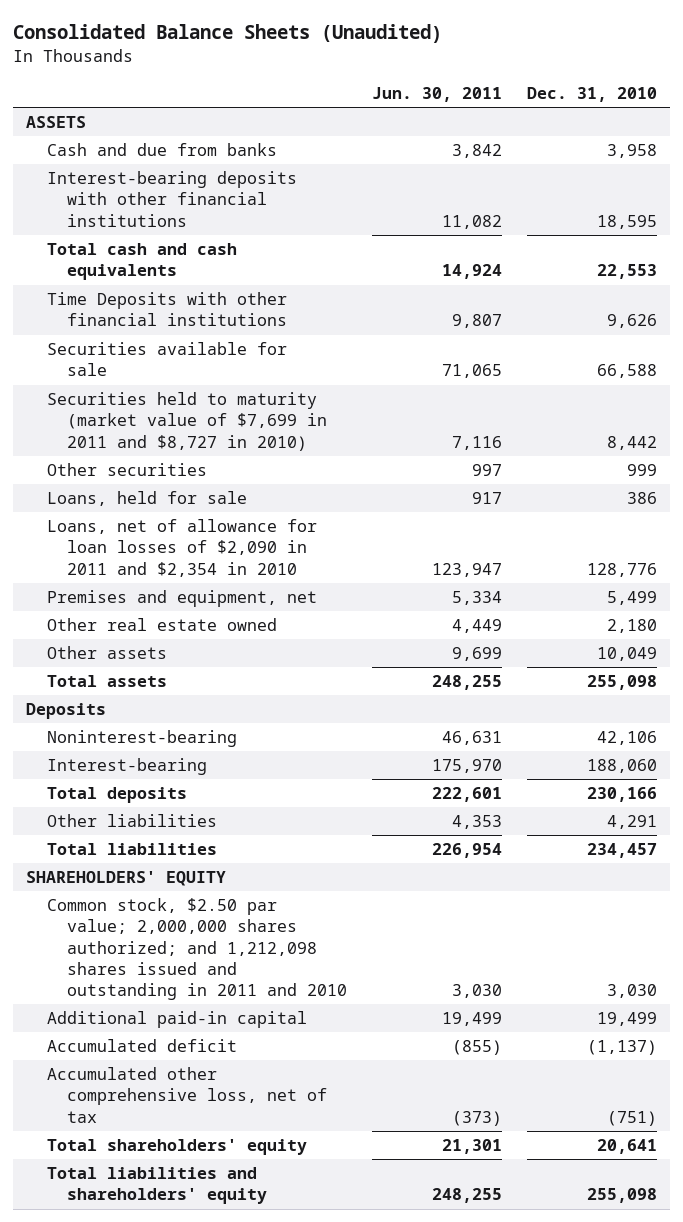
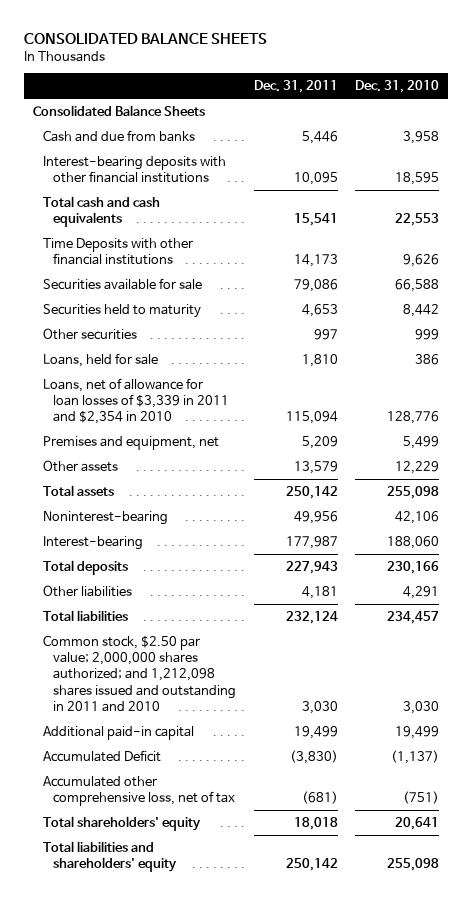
[13,24,443,44] Consolidated Balance Sheets (Unaudited) -> [24,32,268,44] CONSOLIDATED BALANCE SHEETS
[372,86,503,102] Jun. 30, 2011 -> none
none -> [253,80,338,94] Dec. 31, 2011
[25,116,86,129] ASSETS -> none
none -> [33,104,206,116] Consolidated Balance Sheets
[46,392,328,451] Securities held to maturity (market value of $7,699 in 2011 and $8,727 in 2010) -> [42,303,201,318] Securities held to maturity
[46,519,317,577] Loans, net of allowance for loan losses of $2,090 in 2011 and $2,354 in 2010 -> [42,377,229,425] Loans, net of allowance for loan losses of $3,339 in 2011 and $2,354 in 2010
[46,618,277,632] Other real estate owned -> none
[597,647,658,662] 10,049 -> [395,460,440,474] 12,229
[25,703,106,720] Deposits -> none
[25,871,226,887] SHAREHOLDERS' EQUITY -> none
[46,1039,237,1053] Accumulated deficit -> [42,749,161,762] Accumulated Deficit

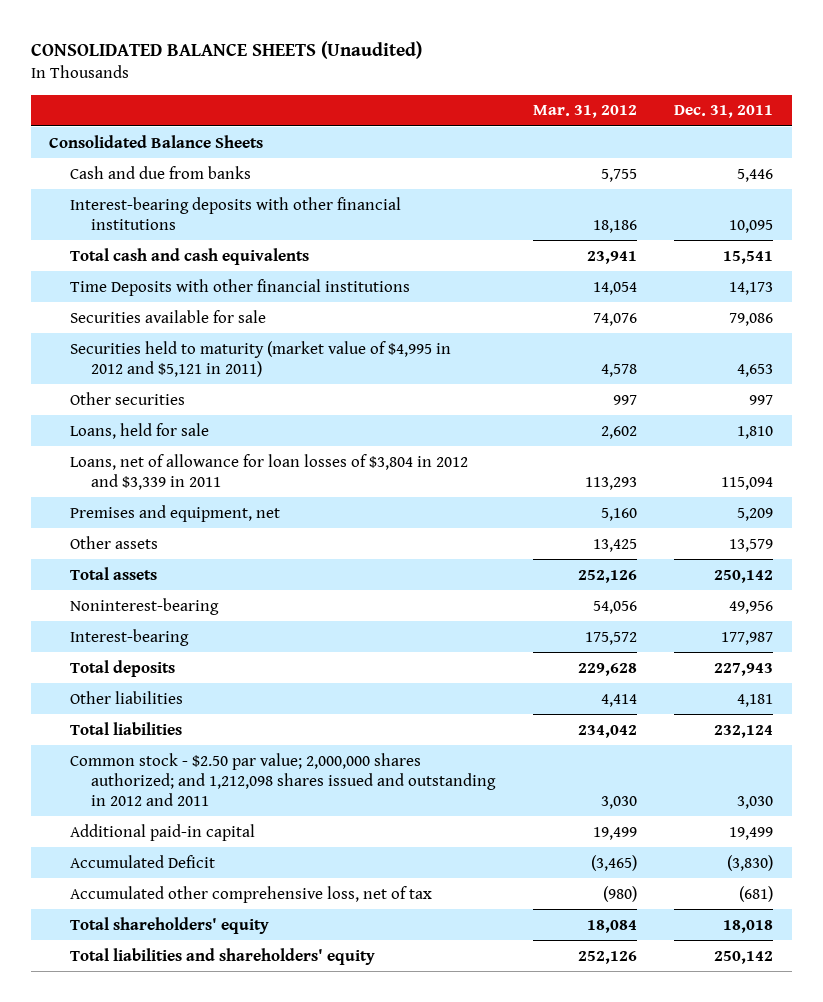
[24,32,268,44] CONSOLIDATED BALANCE SHEETS -> [30,41,422,60] CONSOLIDATED BALANCE SHEETS (Unaudited)
[355,80,440,94] Dec. 31, 2010 -> none
none -> [532,105,637,119] Mar. 31, 2012
[42,303,201,318] Securities held to maturity -> [70,340,452,377] Securities held to maturity (market value of $4,995 in 2012 and $5,121 in 2011)
[42,377,229,425] Loans, net of allowance for loan losses of $3,339 in 2011 and $2,354 in 2010 -> [70,453,469,490] Loans, net of allowance for loan losses of $3,804 in 2012 and $3,339 in 2011
[42,634,236,712] Common stock, $2.50 par value; 2,000,000 shares authorized; and 1,212,098 shares issued and outstanding in 2011 and 2010 -> [70,752,497,806] Common stock - $2.50 par value; 2,000,000 shares authorized; and 1,212,098 shares issued and outstanding in 2012 and 2011

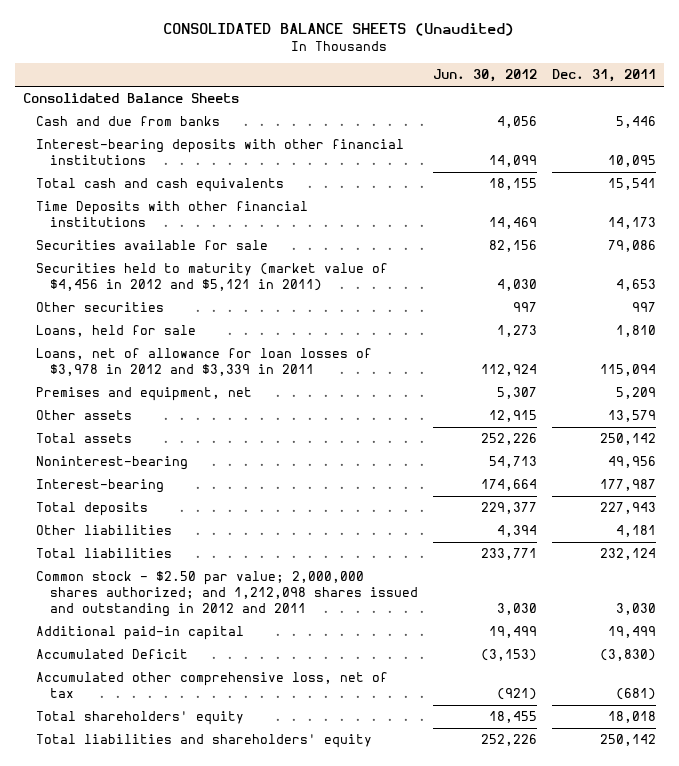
[532,105,637,119] Mar. 31, 2012 -> none
none -> [433,69,538,83] Jun. 30, 2012
[70,340,452,377] Securities held to maturity (market value of $4,995 in 2012 and $5,121 in 2011) -> [36,263,389,292] Securities held to maturity (market value of $4,456 in 2012 and $5,121 in 2011)
[70,453,469,490] Loans, net of allowance for loan losses of $3,804 in 2012 and $3,339 in 2011 -> [36,348,373,377] Loans, net of allowance for loan losses of $3,978 in 2012 and $3,339 in 2011

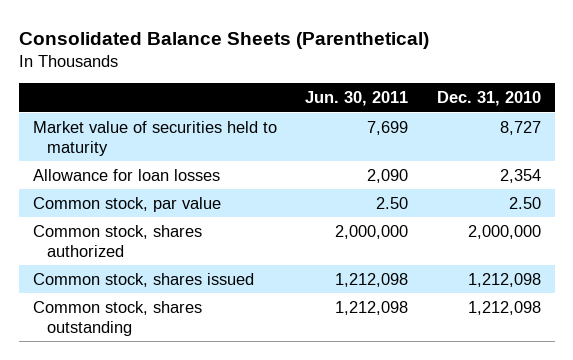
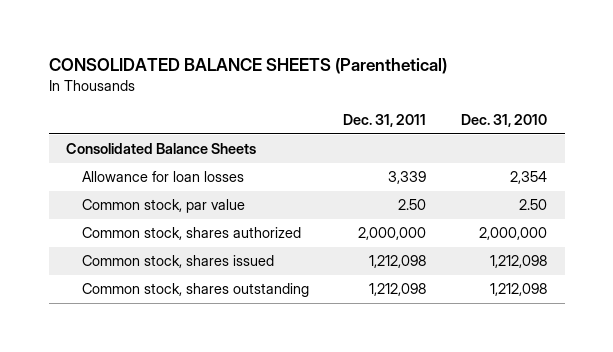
[18,31,429,49] Consolidated Balance Sheets (Parenthetical) -> [48,58,447,75] CONSOLIDATED BALANCE SHEETS (Parenthetical)
[305,91,409,107] Jun. 30, 2011 -> none
none -> [343,114,427,128] Dec. 31, 2011
[32,120,277,156] Market value of securities held to maturity -> none
none -> [66,143,257,155] Consolidated Balance Sheets

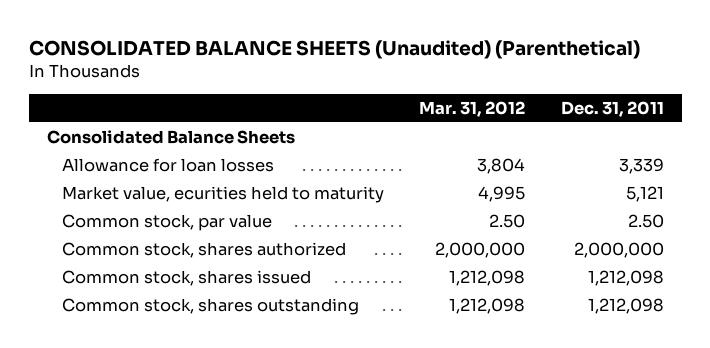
[48,58,447,75] CONSOLIDATED BALANCE SHEETS (Parenthetical) -> [28,39,640,59] CONSOLIDATED BALANCE SHEETS (Unaudited) (Parenthetical)
[461,114,548,128] Dec. 31, 2010 -> none
none -> [419,100,526,117] Mar. 31, 2012
none -> [62,186,385,204] Market value, ecurities held to maturity

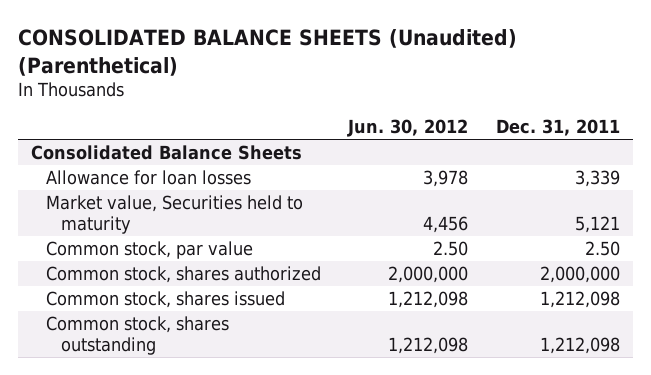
[419,100,526,117] Mar. 31, 2012 -> none
none -> [347,119,469,138] Jun. 30, 2012
[62,186,385,204] Market value, ecurities held to maturity -> [46,195,304,234] Market value, Securities held to maturity

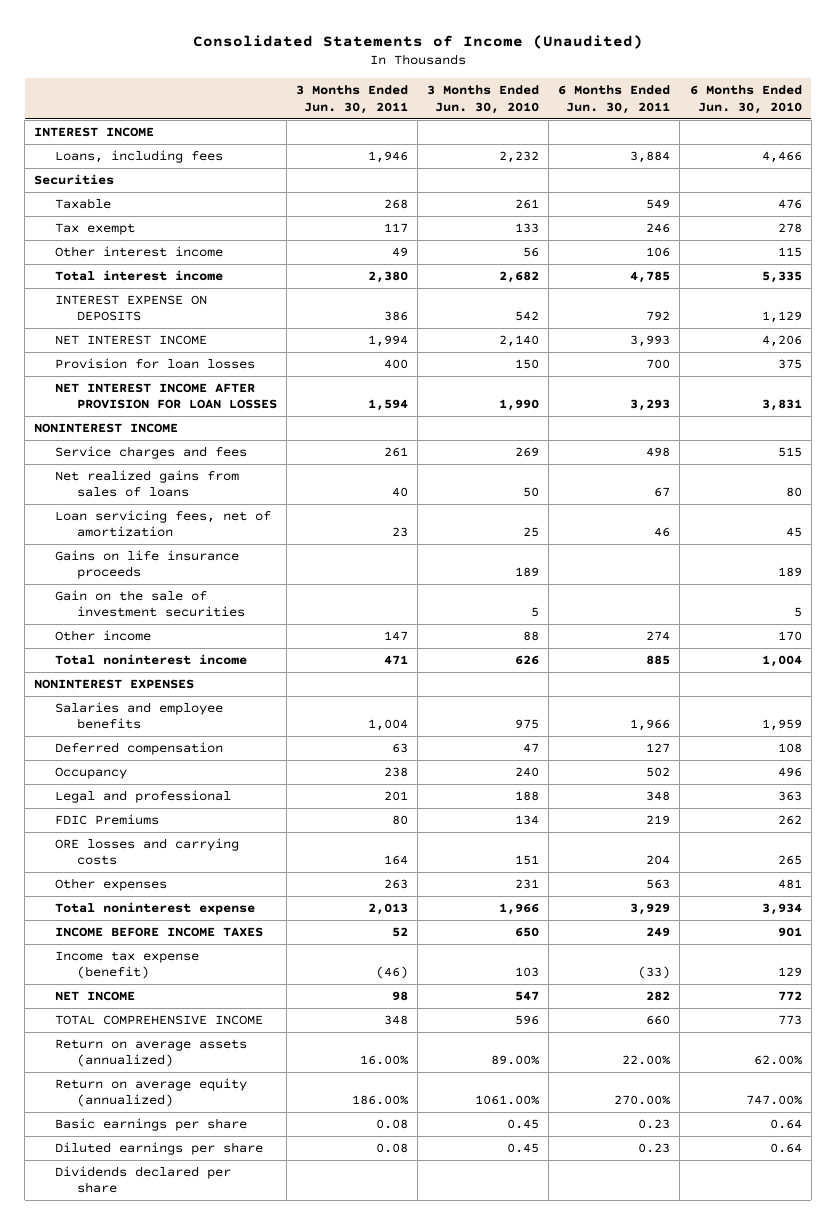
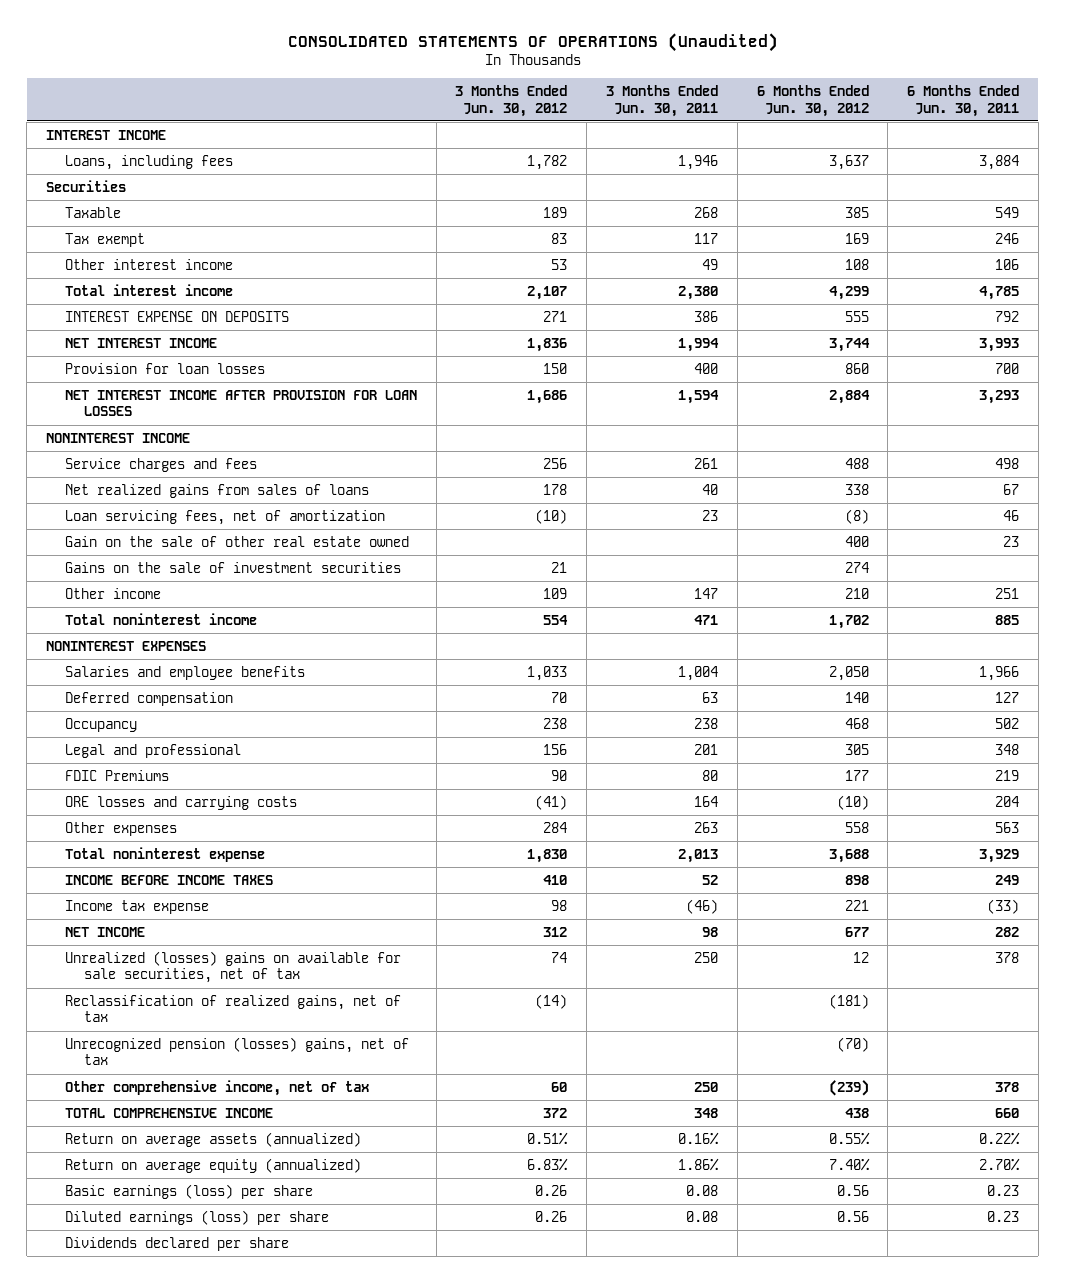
[192,34,643,49] Consolidated Statements of Income (Unaudited) -> [287,33,778,53] CONSOLIDATED STATEMENTS OF OPERATIONS (Unaudited)
[427,85,540,114] 3 Months Ended Jun. 30, 2010 -> none
[689,85,802,114] 6 Months Ended Jun. 30, 2010 -> none
none -> [455,84,568,117] 3 Months Ended Jun. 30, 2012
none -> [756,84,869,117] 6 Months Ended Jun. 30, 2012
[55,549,240,580] Gains on life insurance proceeds -> none
none -> [64,535,409,547] Gain on the sale of other real estate owned
[55,589,245,618] Gain on the sale of investment securities -> [64,561,401,573] Gains on the sale of investment securities
[646,630,671,641] 274 -> [995,587,1020,599] 251
[55,950,200,980] Income tax expense (benefit) -> [64,899,209,914] Income tax expense
none -> [64,950,401,984] Unrealized (losses) gains on available for sale securities, net of tax
none -> [64,994,401,1023] Reclassification of realized gains, net of tax
none -> [64,1036,409,1066] Unrecognized pension (losses) gains, net of tax
none -> [64,1079,369,1096] Other comprehensive income, net of tax
[359,1055,409,1066] 16.00% -> [678,1131,720,1145] 0.16%
[622,1055,672,1066] 22.00% -> [979,1131,1021,1145] 0.22%
[351,1095,409,1106] 186.00% -> [678,1157,720,1171] 1.86%
[614,1095,672,1106] 270.00% -> [979,1157,1021,1171] 2.70%
[55,1117,248,1131] Basic earnings per share -> [64,1183,313,1199] Basic earnings (loss) per share
[55,1141,264,1155] Diluted earnings per share -> [64,1209,329,1225] Diluted earnings (loss) per share

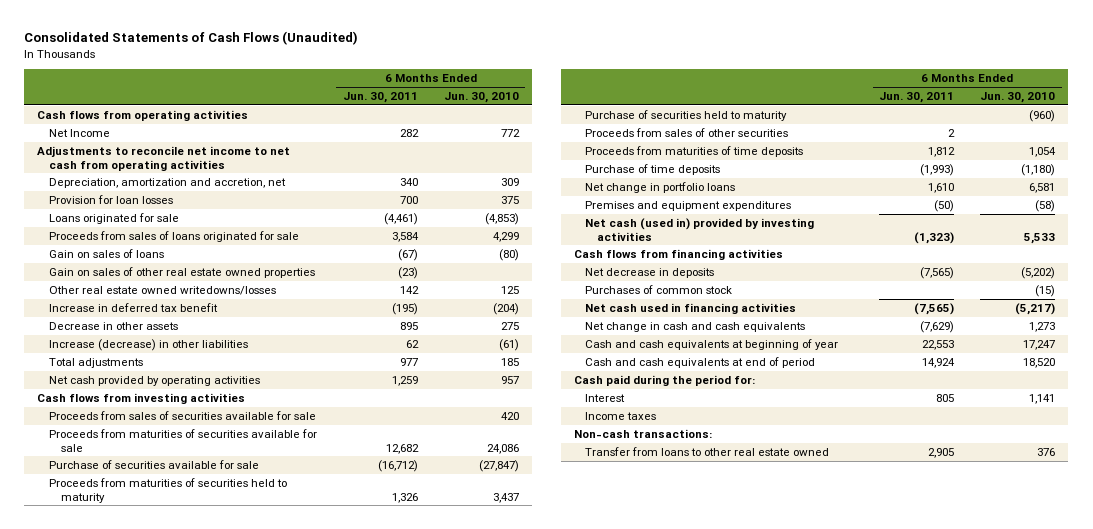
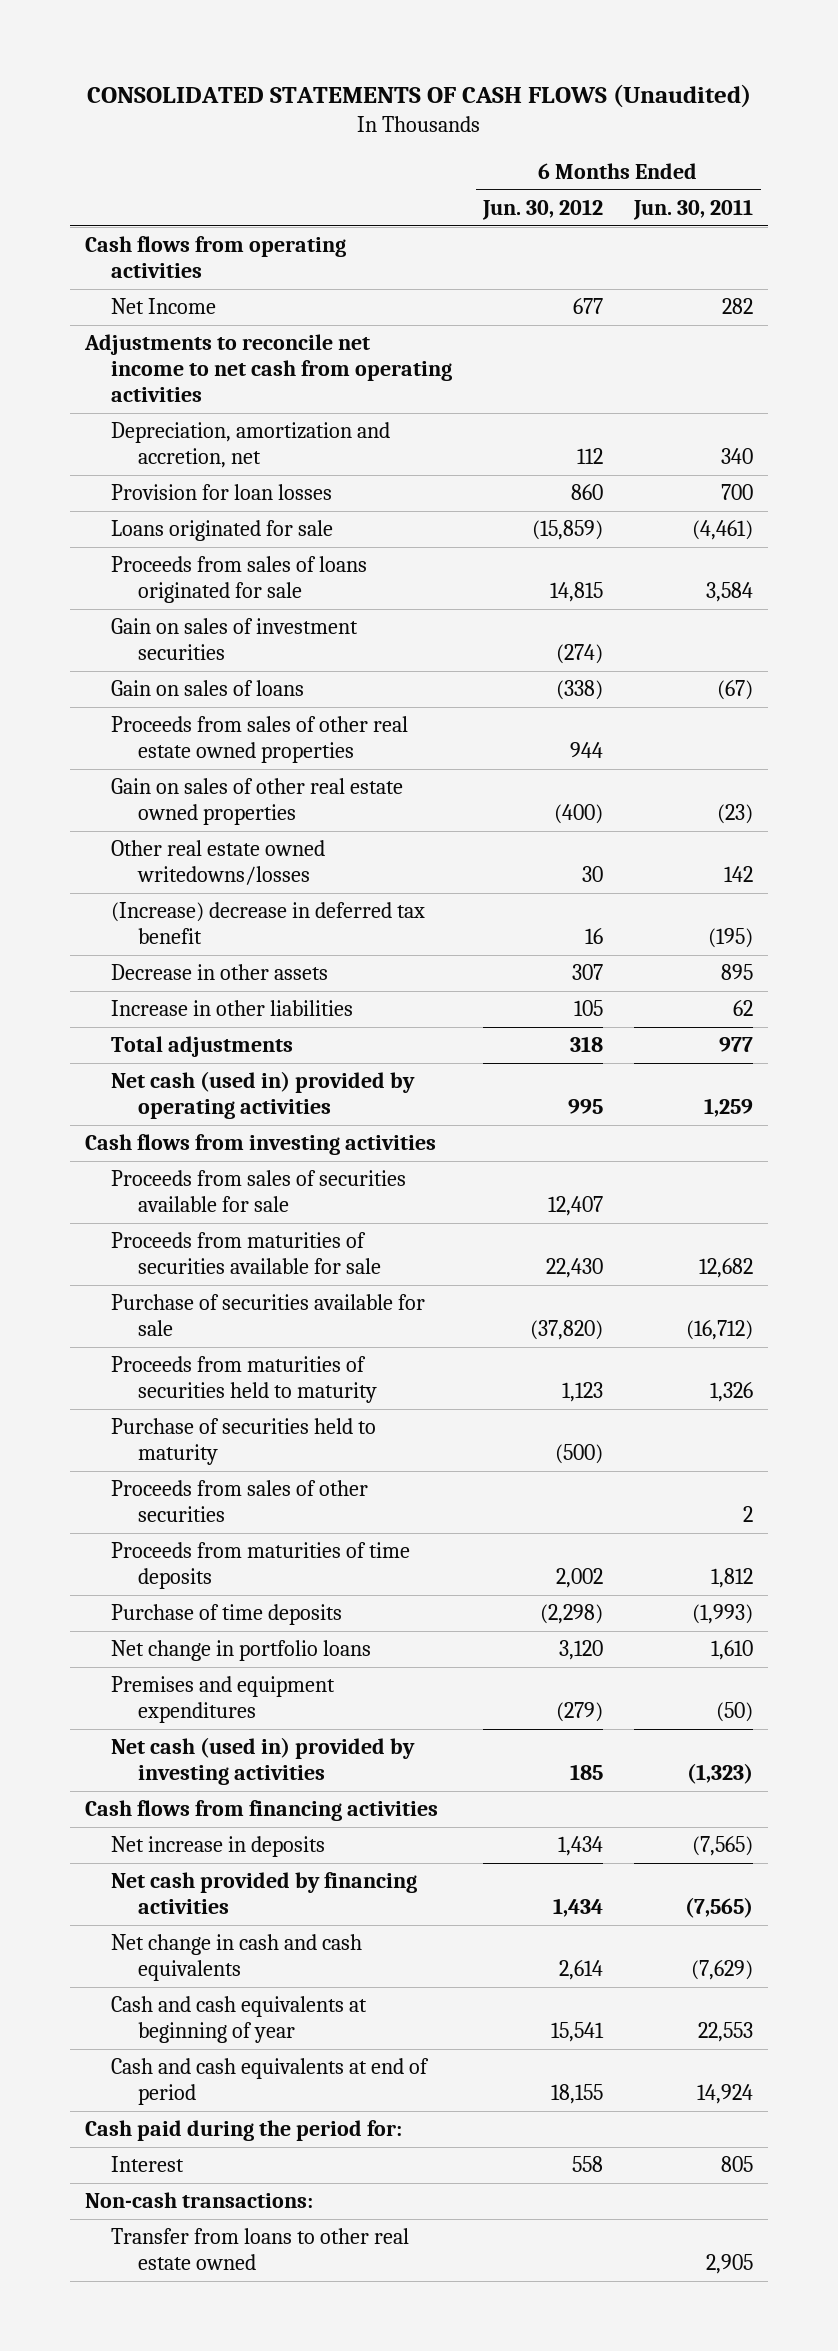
[24,31,359,46] Consolidated Statements of Cash Flows (Unaudited) -> [87,84,752,109] CONSOLIDATED STATEMENTS OF CASH FLOWS (Unaudited)
[443,92,519,104] Jun. 30, 2010 -> none
none -> [482,198,604,220] Jun. 30, 2012
none -> [111,618,359,661] Gain on sales of investment securities
none -> [111,716,409,764] Proceeds from sales of other real estate owned properties
[48,303,218,313] Increase in deferred tax benefit -> [111,902,426,945] (Increase) decrease in deferred tax benefit
[48,339,248,352] Increase (decrease) in other liabilities -> [111,1000,354,1017] Increase in other liabilities
[48,376,260,387] Net cash provided by operating activities -> [111,1071,416,1120] Net cash (used in) provided by operating activities
[585,285,733,295] Purchases of common stock -> none
[585,268,715,279] Net decrease in deposits -> [111,1836,326,1858] Net increase in deposits
[585,303,797,315] Net cash used in financing activities -> [111,1872,418,1915] Net cash provided by financing activities
[585,412,657,421] Income taxes -> none

